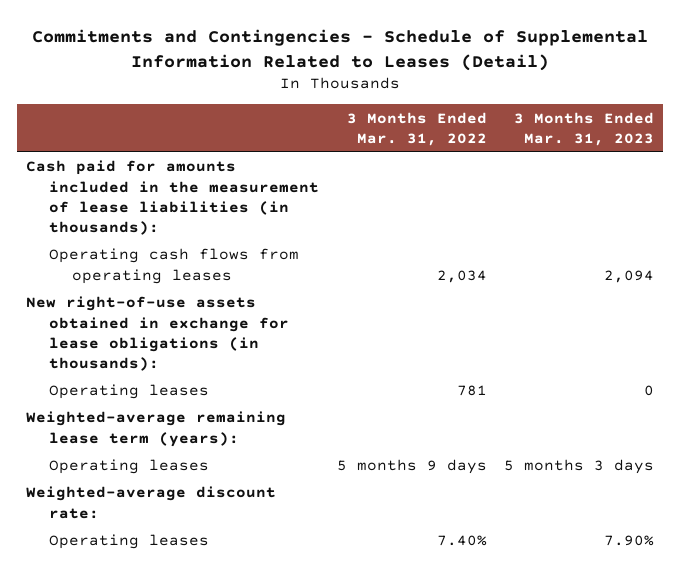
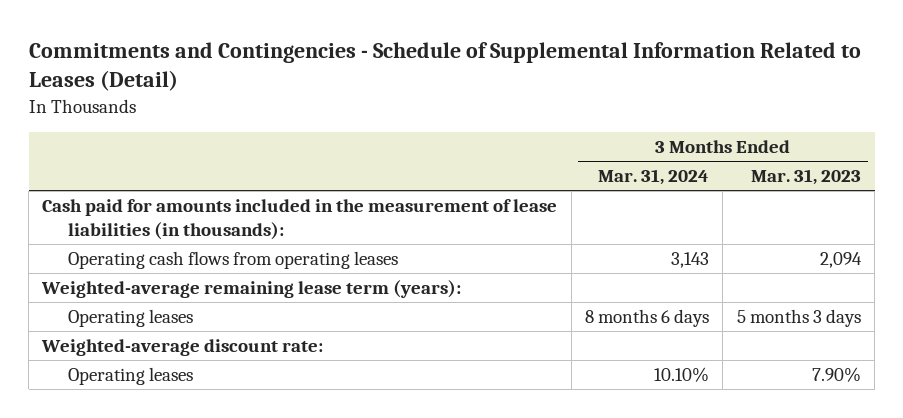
[346,111,487,146] 3 Months Ended Mar. 31, 2022 -> none
none -> [598,169,710,186] Mar. 31, 2024
[25,296,289,371] New right-of-use assets obtained in exchange for lease obligations (in thousands): -> none
[48,384,209,400] Operating leases -> none

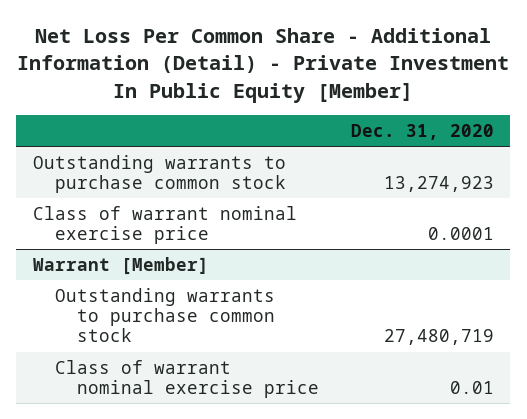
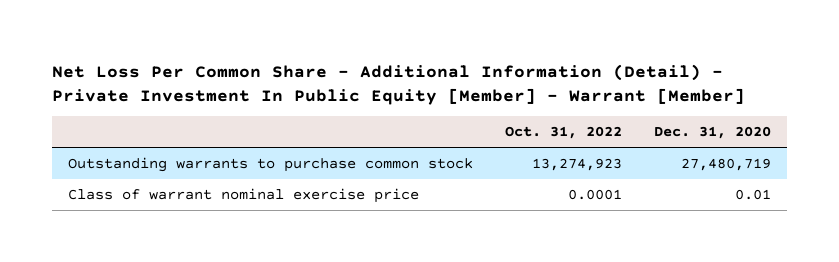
[17,28,510,103] Net Loss Per Common Share - Additional Information (Detail) - Private Investment In Public Equity [Member] -> [52,63,746,105] Net Loss Per Common Share - Additional Information (Detail) - Private Investment In Public Equity [Member] - Warrant [Member]
none -> [504,126,622,140] Oct. 31, 2022
[32,154,286,194] Outstanding warrants to purchase common stock -> none
[32,205,297,245] Class of warrant nominal exercise price -> none
[32,256,209,275] Warrant [Member] -> none

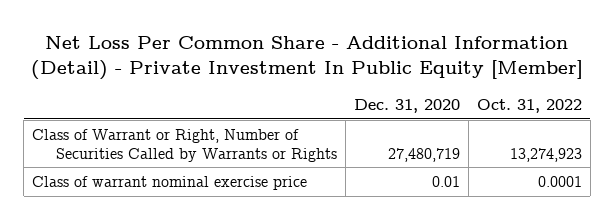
[52,63,746,105] Net Loss Per Common Share - Additional Information (Detail) - Private Investment In Public Equity [Member] - Warrant [Member] -> [31,35,584,80] Net Loss Per Common Share - Additional Information (Detail) - Private Investment In Public Equity [Member]
[68,156,474,172] Outstanding warrants to purchase common stock -> [32,128,337,162] Class of Warrant or Right, Number of Securities Called by Warrants or Rights

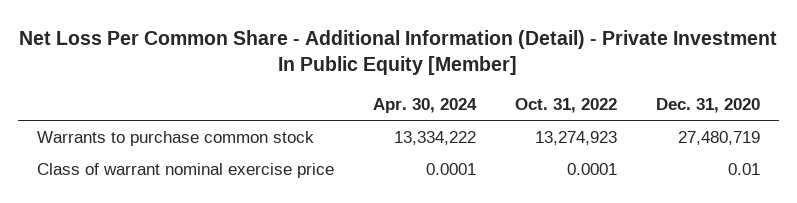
none -> [373,98,478,114] Apr. 30, 2024
[32,128,337,162] Class of Warrant or Right, Number of Securities Called by Warrants or Rights -> [37,130,315,146] Warrants to purchase common stock

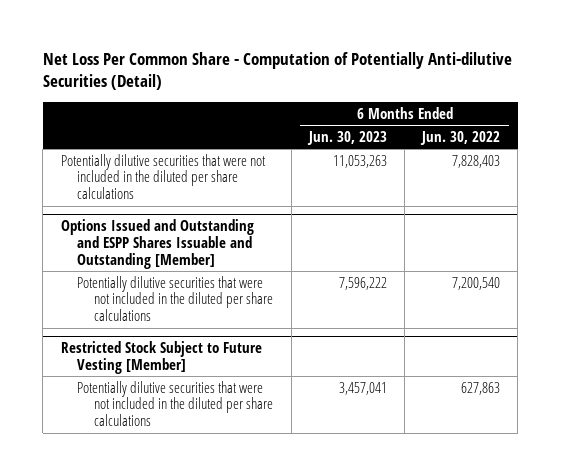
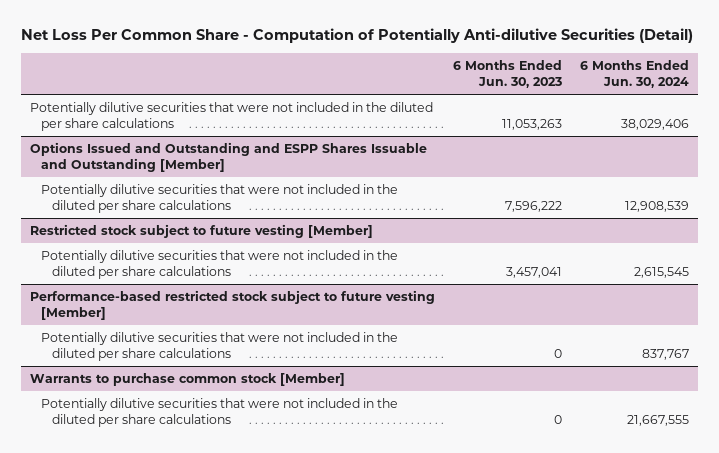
[420,130,501,145] Jun. 30, 2022 -> none
none -> [579,60,689,89] 6 Months Ended Jun. 30, 2024
[60,341,262,374] Restricted Stock Subject to Future Vesting [Member] -> [29,223,373,238] Restricted stock subject to future vesting [Member]
none -> [29,289,435,320] Performance-based restricted stock subject to future vesting [Member]
none -> [40,331,398,361] Potentially dilutive securities that were not included in the diluted per share calculations
none -> [29,372,345,386] Warrants to purchase common stock [Member]
none -> [40,397,398,427] Potentially dilutive securities that were not included in the diluted per share calculations

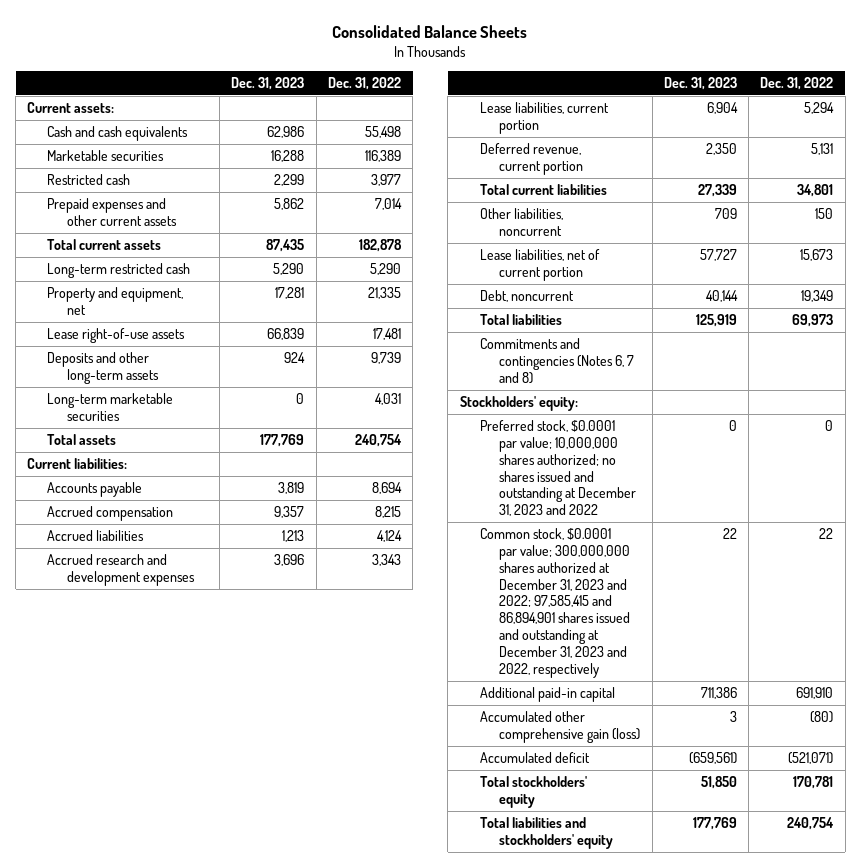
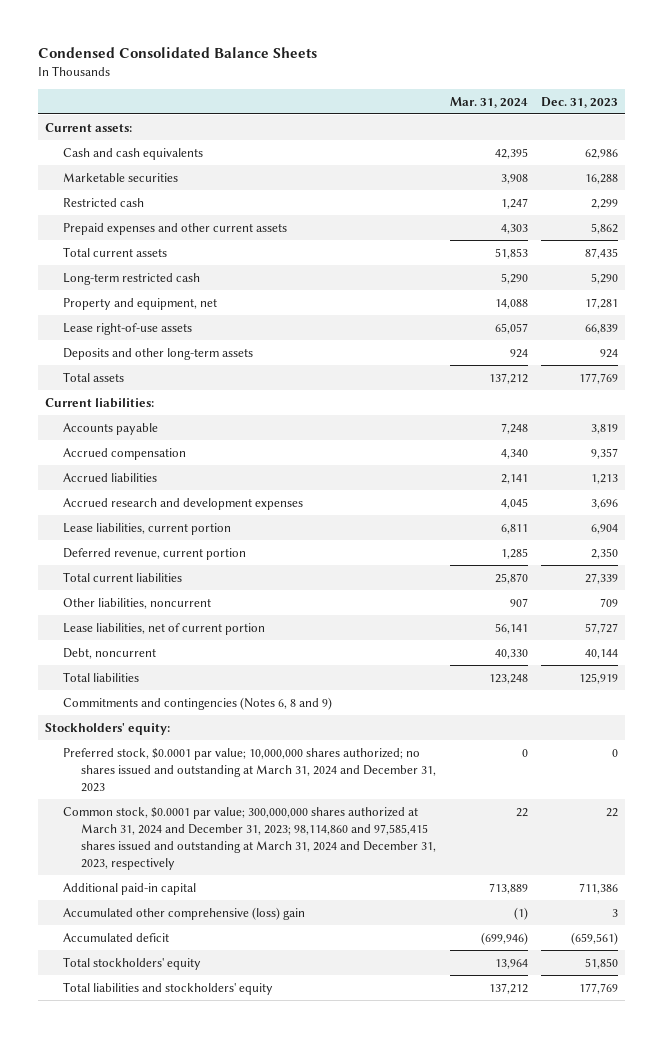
[332,24,528,38] Consolidated Balance Sheets -> [37,47,317,59] Condensed Consolidated Balance Sheets
[327,76,401,90] Dec. 31, 2022 -> none
none -> [449,96,528,108] Mar. 31, 2024
[47,393,174,422] Long-term marketable securities -> none
[479,338,635,384] Commitments and contingencies (Notes 6, 7 and 8) -> [62,696,332,710] Commitments and contingencies (Notes 6, 8 and 9)
[479,420,637,517] Preferred stock, $0.0001 par value; 10,000,000 shares authorized; no shares issued and outstanding at December 31, 2023 and 2022 -> [62,747,436,792] Preferred stock, $0.0001 par value; 10,000,000 shares authorized; no shares issued and outstanding at March 31, 2024 and December 31, 2023
[479,528,631,678] Common stock, $0.0001 par value; 300,000,000 shares authorized at December 31, 2023 and 2022; 97,585,415 and 86,894,901 shares issued and outstanding at December 31, 2023 and 2022, respectively -> [62,806,436,870] Common stock, $0.0001 par value; 300,000,000 shares authorized at March 31, 2024 and December 31, 2023; 98,114,860 and 97,585,415 shares issued and outstanding at March 31, 2024 and December 31, 2023, respectively
[479,711,641,744] Accumulated other comprehensive gain (loss) -> [62,906,305,920] Accumulated other comprehensive (loss) gain

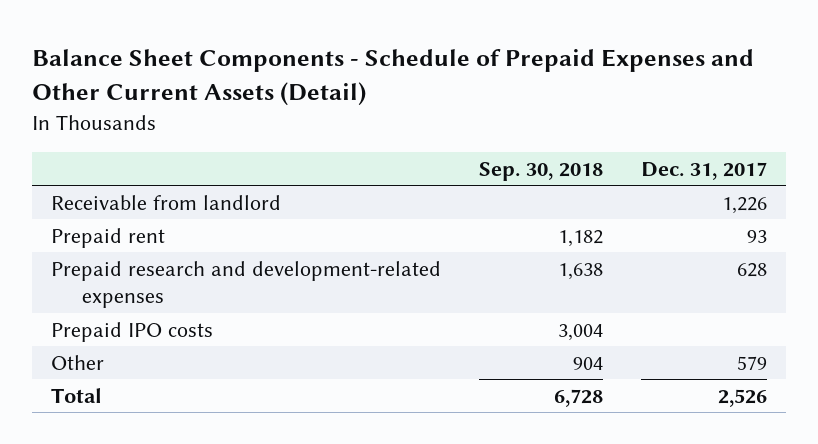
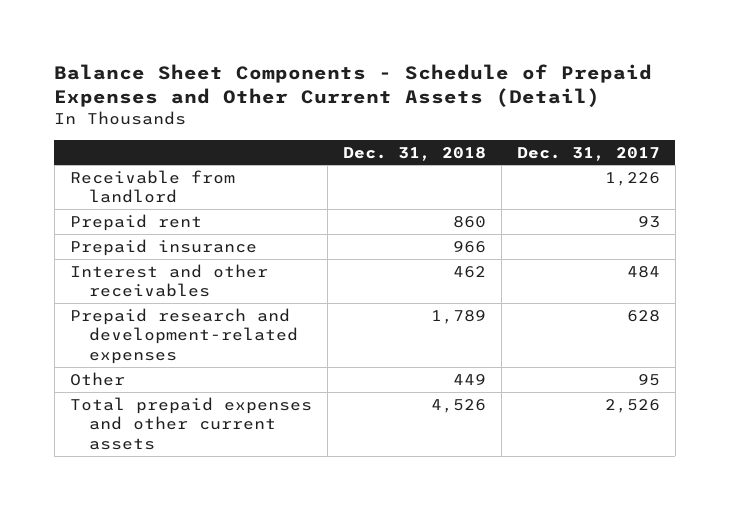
[479,161,604,181] Sep. 30, 2018 -> none
none -> [342,146,486,161] Dec. 31, 2018
none -> [69,238,257,256] Prepaid insurance
none -> [69,263,268,298] Interest and other receivables
[51,321,214,342] Prepaid IPO costs -> none
[736,355,767,370] 579 -> [637,373,660,386] 95
[51,387,103,403] Total -> [69,396,312,451] Total prepaid expenses and other current assets

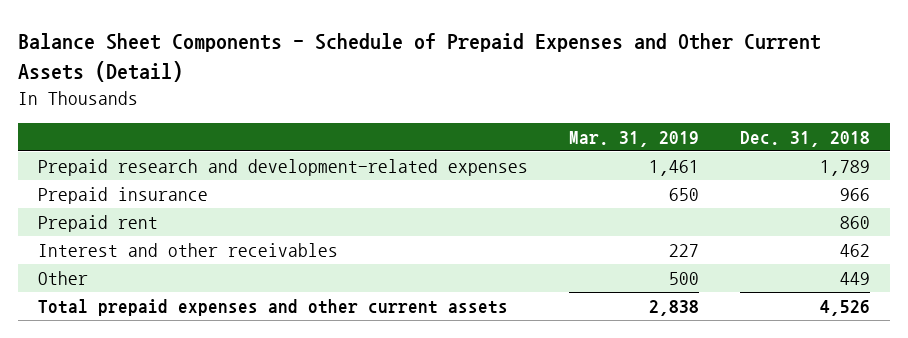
[516,146,660,161] Dec. 31, 2017 -> none
none -> [569,130,700,147] Mar. 31, 2019
[69,169,235,204] Receivable from landlord -> none
[69,307,298,365] Prepaid research and development-related expenses -> [38,159,529,177] Prepaid research and development-related expenses
[69,213,202,231] Prepaid rent -> [38,215,159,233] Prepaid rent

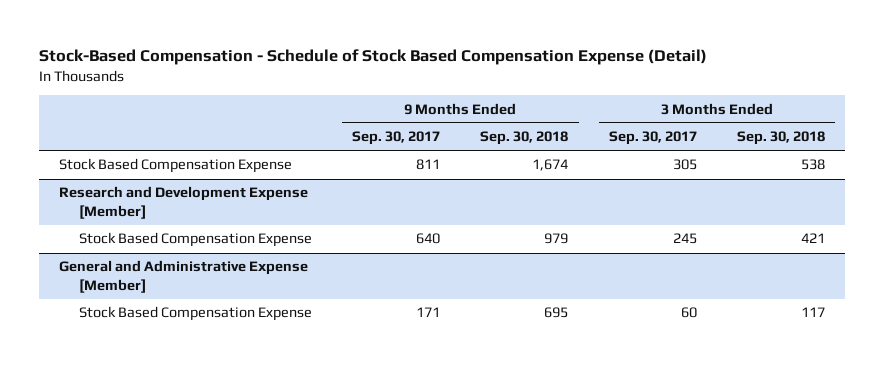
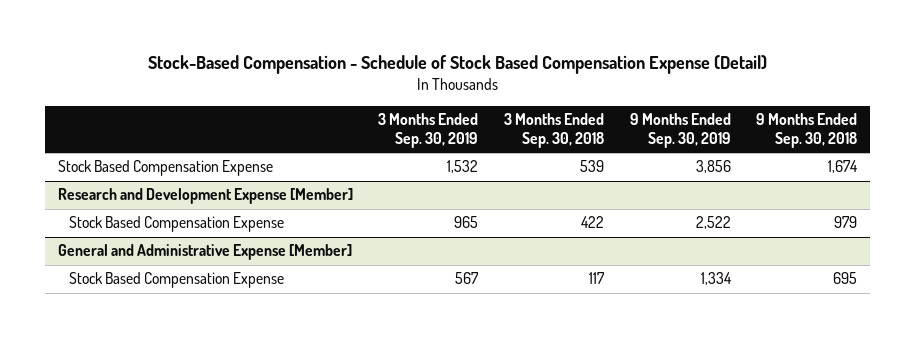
[352,131,441,146] Sep. 30, 2017 -> none
[608,131,697,146] Sep. 30, 2017 -> none
none -> [378,113,479,148] 3 Months Ended Sep. 30, 2019
none -> [629,113,731,148] 9 Months Ended Sep. 30, 2019
[801,159,826,171] 538 -> [580,160,605,173] 539
[801,233,826,244] 421 -> [581,216,605,229] 422

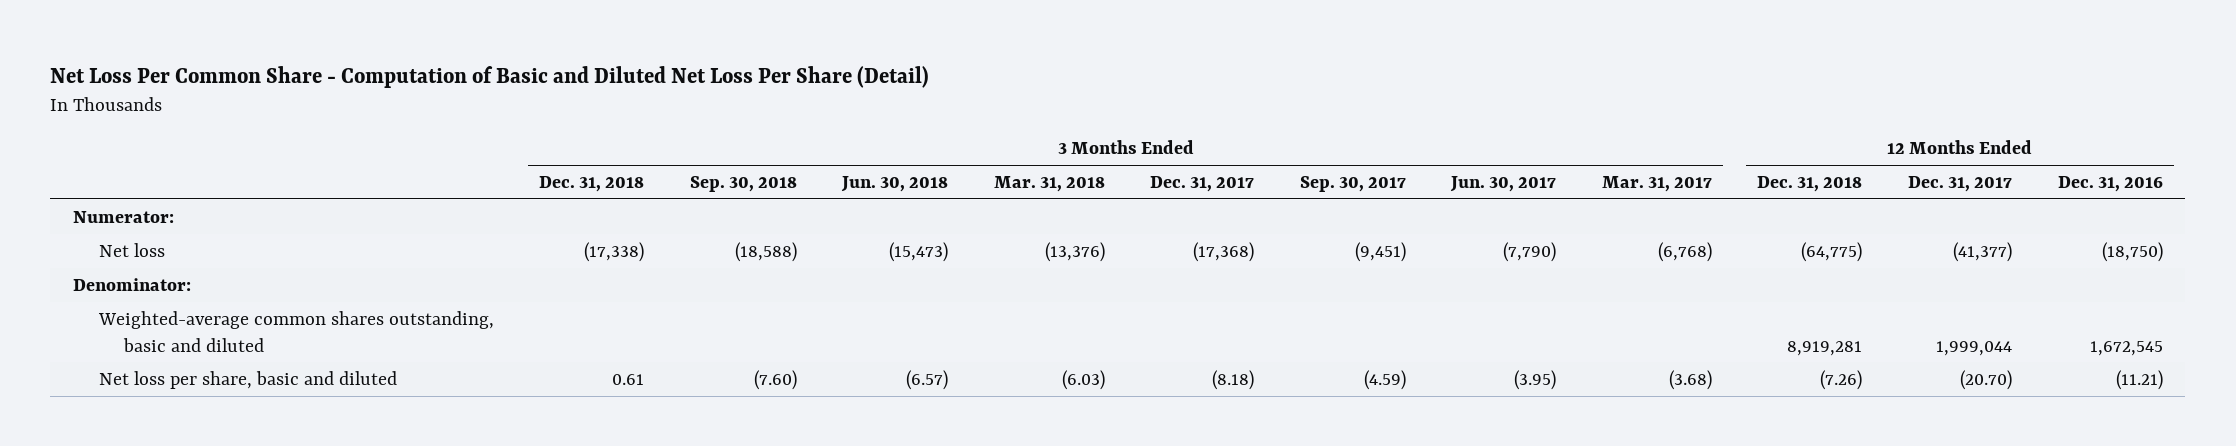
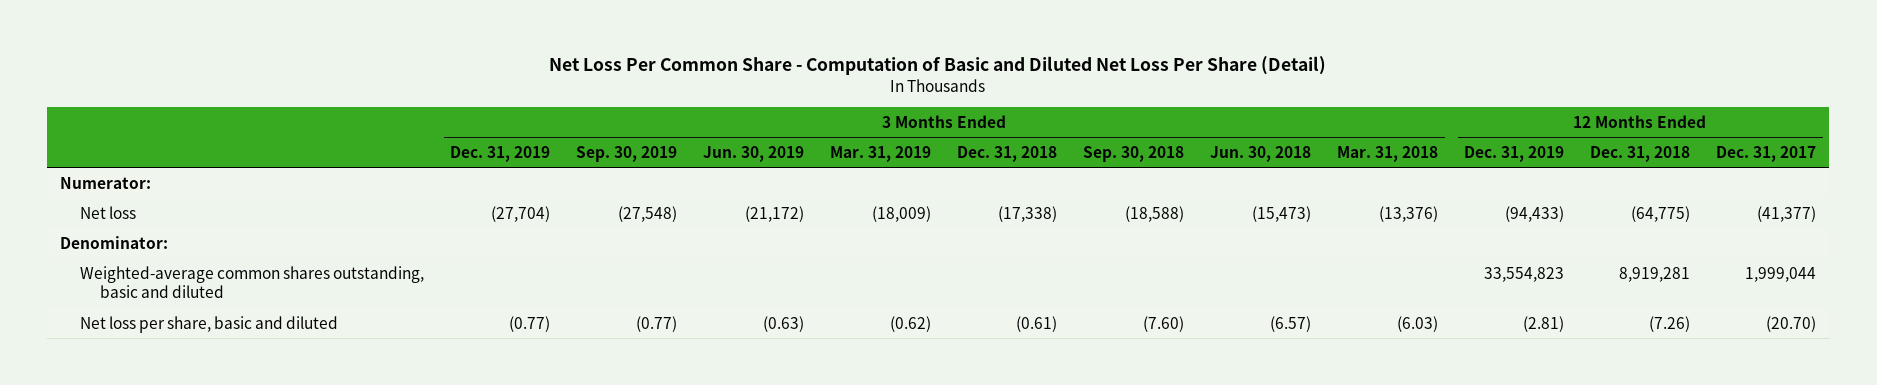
[1150,175,1255,192] Dec. 31, 2017 -> none
[1299,175,1406,192] Sep. 30, 2017 -> none
[1450,175,1557,192] Jun. 30, 2017 -> none
[1601,175,1712,192] Mar. 31, 2017 -> none
[2057,175,2163,192] Dec. 31, 2016 -> none
none -> [450,145,551,162] Dec. 31, 2019
none -> [576,145,678,162] Sep. 30, 2019
none -> [703,145,805,162] Jun. 30, 2019
none -> [830,145,932,162] Mar. 31, 2019
none -> [1464,145,1565,162] Dec. 31, 2019
[612,373,645,385] 0.61 -> [1016,315,1058,332] (0.61)

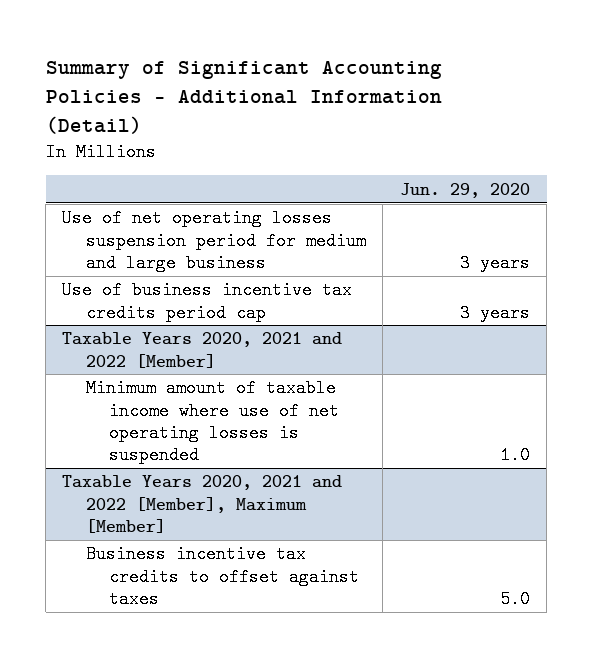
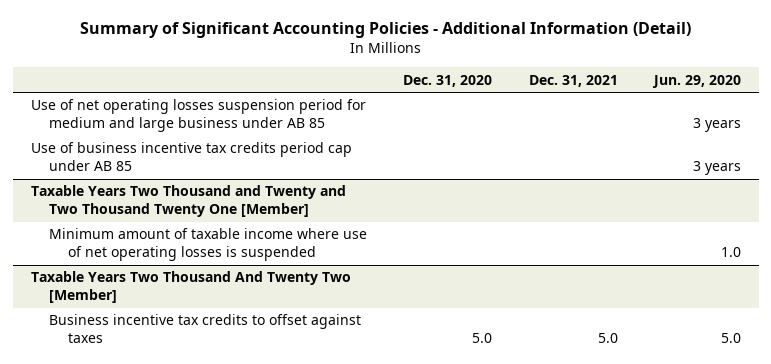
none -> [403,74,493,87] Dec. 31, 2020
none -> [528,74,618,87] Dec. 31, 2021
[62,332,343,368] Taxable Years 2020, 2021 and 2022 [Member] -> none
[62,209,366,272] Use of net operating losses suspension period for medium and large business -> [30,99,366,133] Use of net operating losses suspension period for medium and large business under AB 85
[62,281,353,322] Use of business incentive tax credits period cap -> [30,142,352,172] Use of business incentive tax credits period cap under AB 85
none -> [30,185,346,218] Taxable Years Two Thousand and Twenty and Two Thousand Twenty One [Member]
[62,475,343,533] Taxable Years 2020, 2021 and 2022 [Member], Maximum [Member] -> none
none -> [30,271,351,304] Taxable Years Two Thousand And Twenty Two [Member]

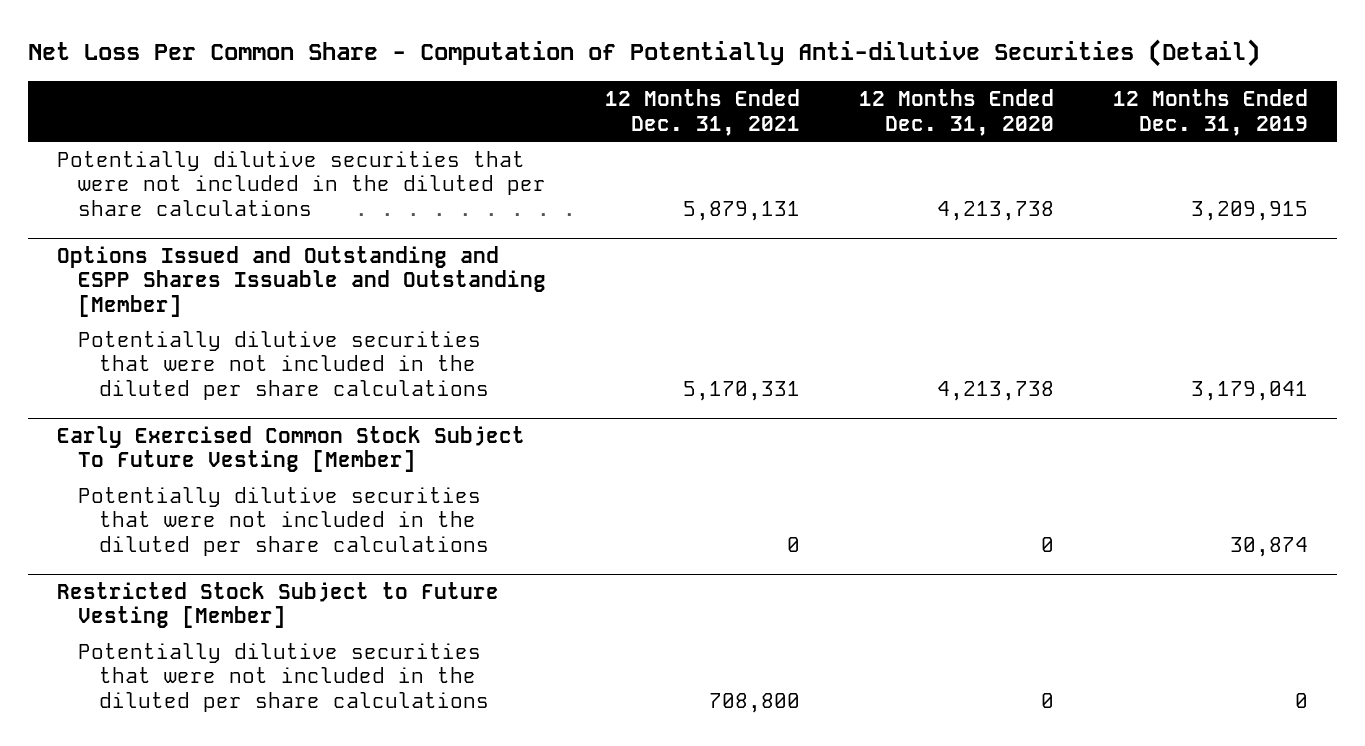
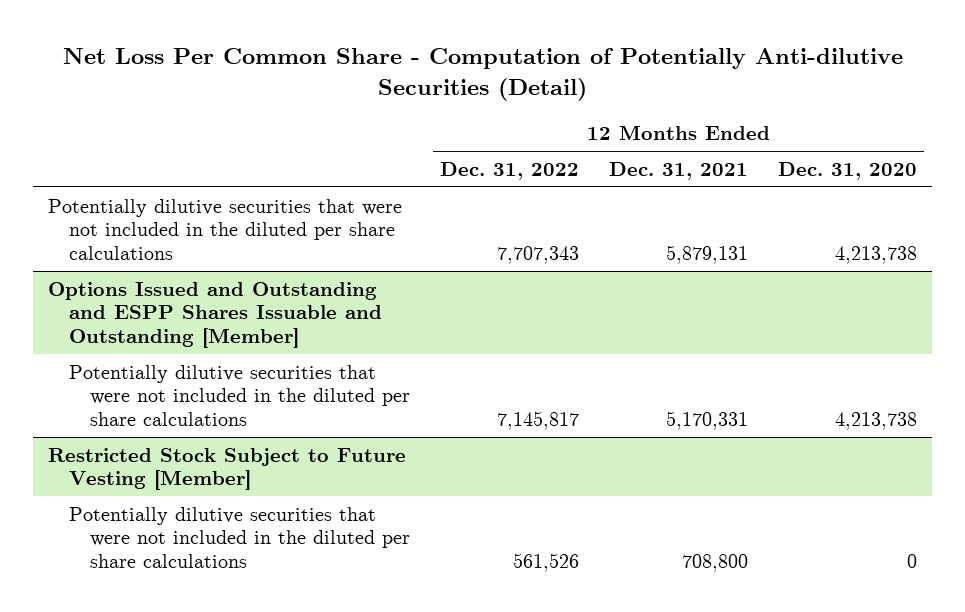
[1112,89,1308,136] 12 Months Ended Dec. 31, 2019 -> none
none -> [440,161,580,180] Dec. 31, 2022
[57,426,526,473] Early Exercised Common Stock Subject To Future Vesting [Member] -> none
[78,487,490,556] Potentially dilutive securities that were not included in the diluted per share calculations -> none

